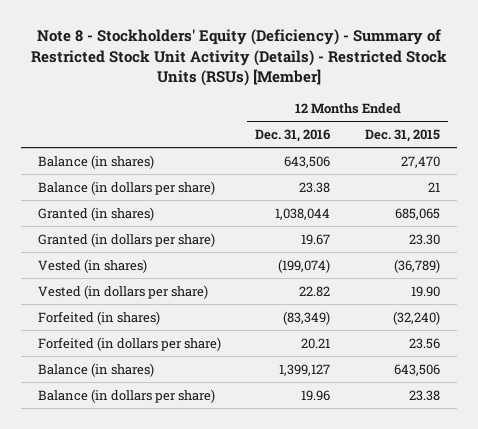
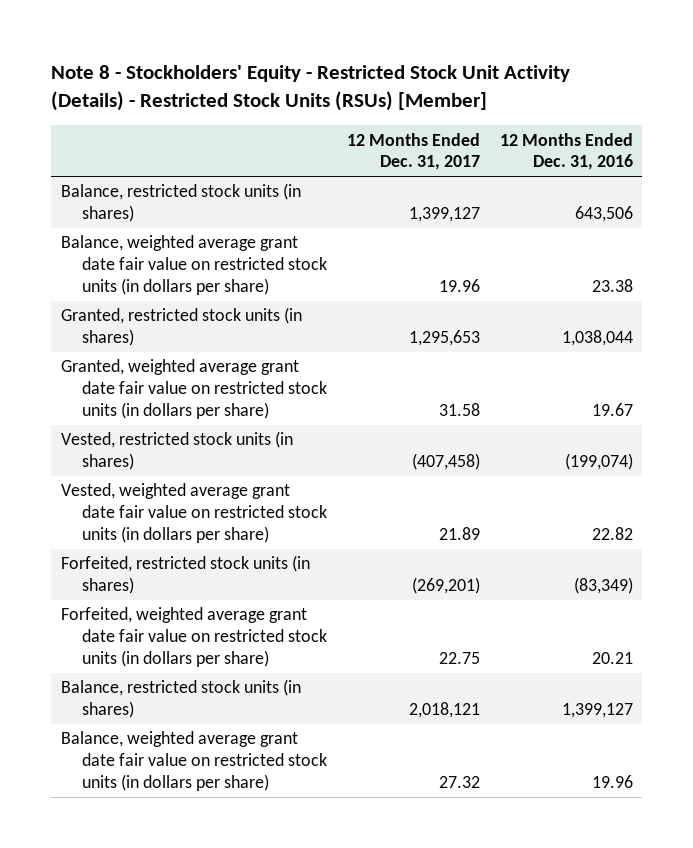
[30,29,447,87] Note 8 - Stockholders' Equity (Deficiency) - Summary of Restricted Stock Unit Activity (Details) - Restricted Stock Units (RSUs) [Member] -> [50,64,570,112] Note 8 - Stockholders' Equity - Restricted Stock Unit Activity (Details) - Restricted Stock Units (RSUs) [Member]
[364,129,440,143] Dec. 31, 2015 -> none
none -> [346,132,480,171] 12 Months Ended Dec. 31, 2017
[37,154,154,169] Balance (in shares) -> [60,183,301,223] Balance, restricted stock units (in shares)
[37,180,215,195] Balance (in dollars per share) -> [60,235,328,295] Balance, weighted average grant date fair value on restricted stock units (in dollars per share)
[37,206,154,221] Granted (in shares) -> [60,307,302,347] Granted, restricted stock units (in shares)
[37,232,215,247] Granted (in dollars per share) -> [60,359,328,419] Granted, weighted average grant date fair value on restricted stock units (in dollars per share)
[37,258,147,273] Vested (in shares) -> [60,431,293,471] Vested, restricted stock units (in shares)
[37,284,208,299] Vested (in dollars per share) -> [60,483,328,543] Vested, weighted average grant date fair value on restricted stock units (in dollars per share)
[37,310,160,325] Forfeited (in shares) -> [60,555,310,595] Forfeited, restricted stock units (in shares)
[37,336,221,351] Forfeited (in dollars per share) -> [60,607,328,667] Forfeited, weighted average grant date fair value on restricted stock units (in dollars per share)
[37,362,154,377] Balance (in shares) -> [60,679,301,719] Balance, restricted stock units (in shares)
[37,388,215,403] Balance (in dollars per share) -> [60,731,328,791] Balance, weighted average grant date fair value on restricted stock units (in dollars per share)

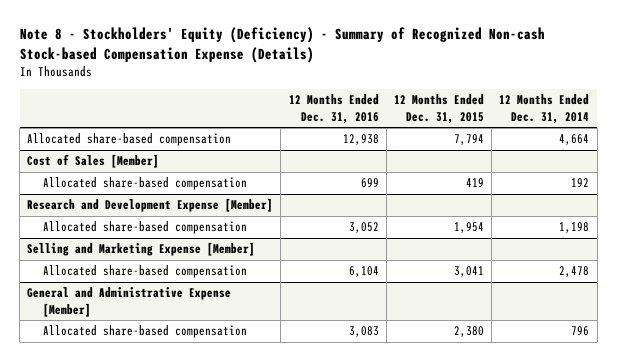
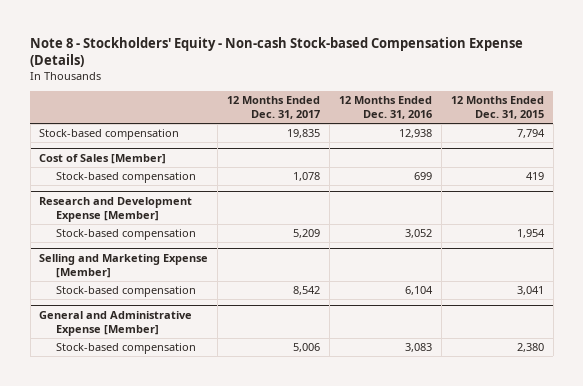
[19,27,545,64] Note 8 - Stockholders' Equity (Deficiency) - Summary of Recognized Non-cash Stock-based Compensation Expense (Details) -> [30,36,524,67] Note 8 - Stockholders' Equity - Non-cash Stock-based Compensation Expense (Details)
[499,94,590,124] 12 Months Ended Dec. 31, 2014 -> none
none -> [227,96,321,120] 12 Months Ended Dec. 31, 2017
[27,133,232,147] Allocated share-based compensation -> [39,129,180,141] Stock-based compensation
[43,177,248,191] Allocated share-based compensation -> [56,172,197,184] Stock-based compensation
[43,221,248,235] Allocated share-based compensation -> [56,229,197,241] Stock-based compensation
[43,265,248,279] Allocated share-based compensation -> [56,286,197,298] Stock-based compensation
[43,325,248,339] Allocated share-based compensation -> [56,343,197,355] Stock-based compensation

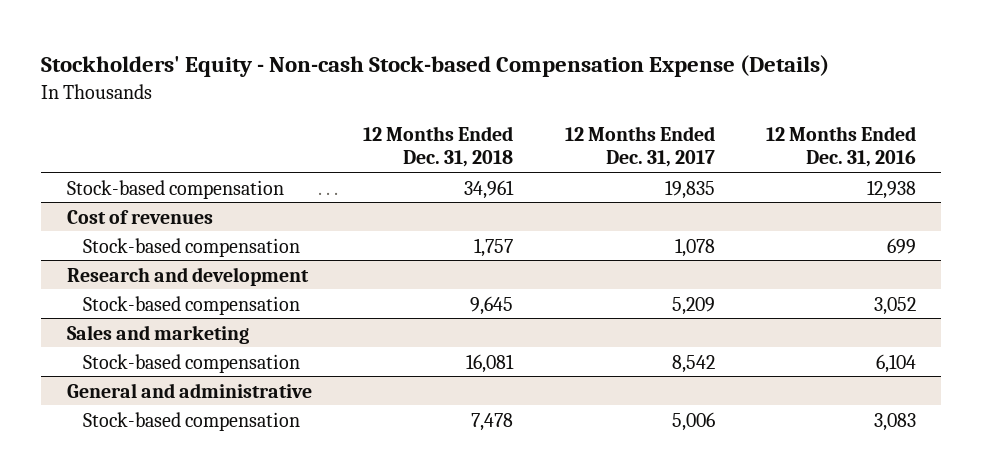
[30,36,524,67] Note 8 - Stockholders' Equity - Non-cash Stock-based Compensation Expense (Details) -> [41,55,830,78] Stockholders' Equity - Non-cash Stock-based Compensation Expense (Details)
[450,96,544,120] 12 Months Ended Dec. 31, 2015 -> none
none -> [363,126,514,168] 12 Months Ended Dec. 31, 2018
[39,154,167,165] Cost of Sales [Member] -> [66,209,213,224] Cost of revenues
[39,197,193,222] Research and Development Expense [Member] -> [66,266,309,286] Research and development
[39,254,209,278] Selling and Marketing Expense [Member] -> [66,324,249,344] Sales and marketing
[39,311,193,336] General and Administrative Expense [Member] -> [66,382,312,398] General and administrative

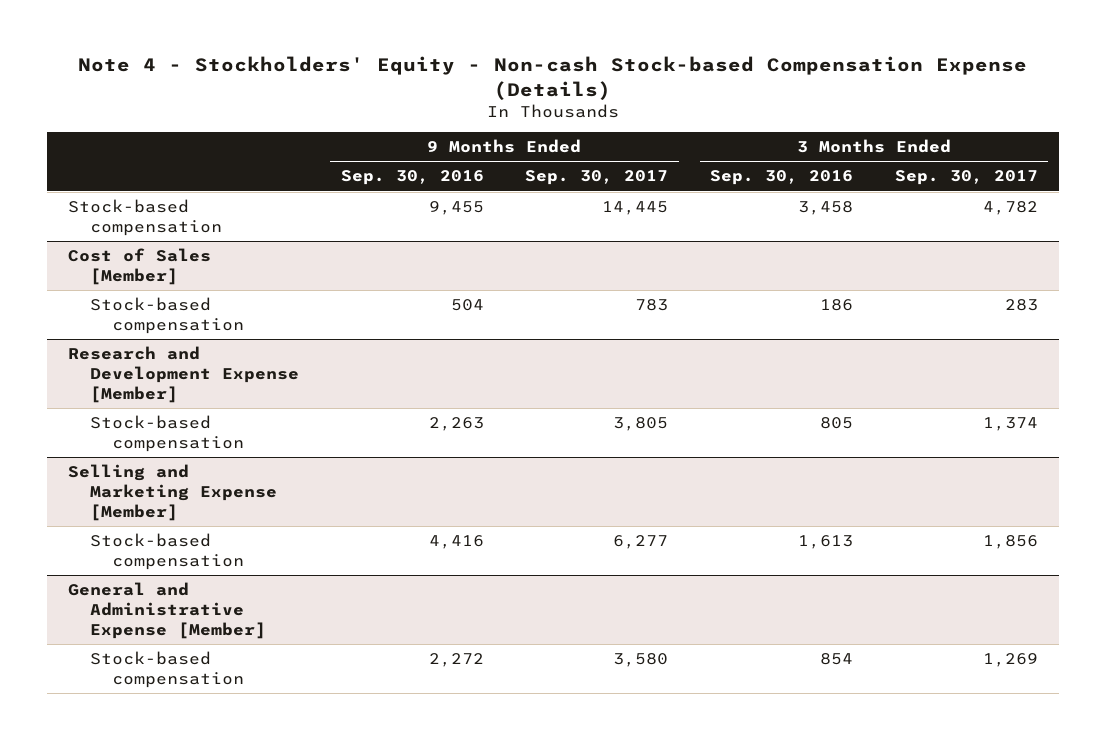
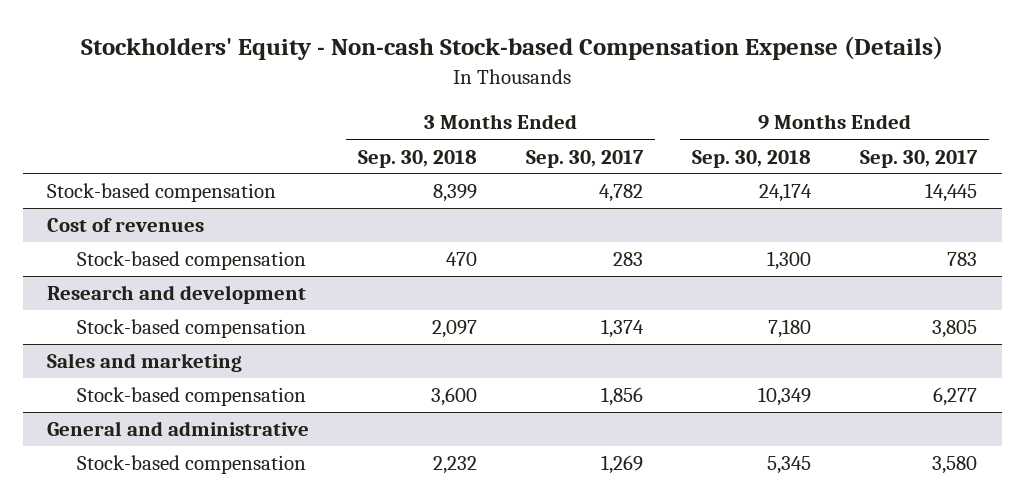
[77,56,1027,100] Note 4 - Stockholders' Equity - Non-cash Stock-based Compensation Expense (Details) -> [81,36,944,61] Stockholders' Equity - Non-cash Stock-based Compensation Expense (Details)
[340,170,484,186] Sep. 30, 2016 -> none
[710,170,854,186] Sep. 30, 2016 -> none
none -> [358,149,478,168] Sep. 30, 2018
none -> [692,149,812,168] Sep. 30, 2018
[68,248,212,285] Cost of Sales [Member] -> [47,218,205,233] Cost of revenues
[68,346,299,403] Research and Development Expense [Member] -> [47,285,307,305] Research and development
[68,464,277,521] Selling and Marketing Expense [Member] -> [47,353,243,373] Sales and marketing
[68,582,266,639] General and Administrative Expense [Member] -> [47,421,310,437] General and administrative

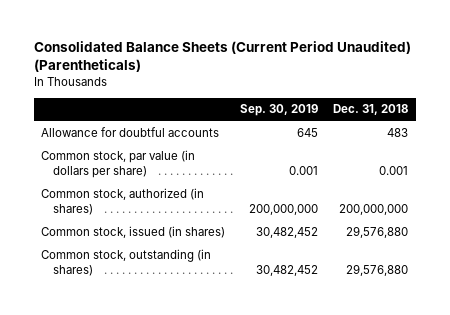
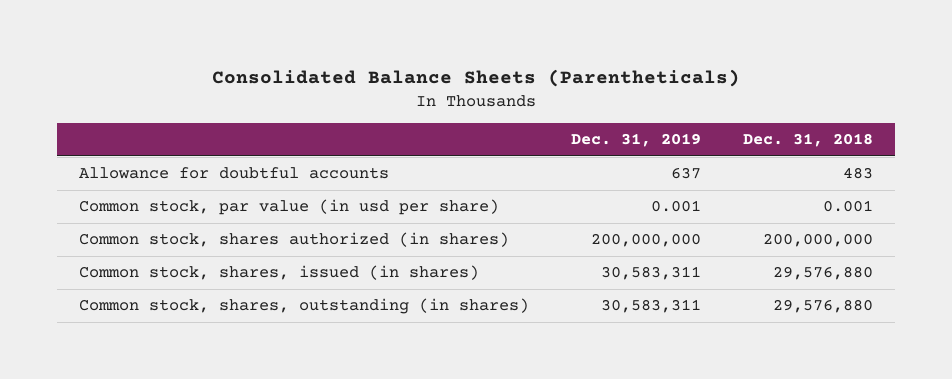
[33,40,411,73] Consolidated Balance Sheets (Current Period Unaudited) (Parentheticals) -> [211,69,740,88] Consolidated Balance Sheets (Parentheticals)
[240,104,319,117] Sep. 30, 2019 -> none
none -> [570,133,701,148] Dec. 31, 2019
[41,149,196,178] Common stock, par value (in dollars per share) -> [78,199,499,216] Common stock, par value (in usd per share)
[41,187,205,215] Common stock, authorized (in shares) -> [78,232,509,248] Common stock, shares authorized (in shares)
[41,225,226,238] Common stock, issued (in shares) -> [78,265,479,281] Common stock, shares, issued (in shares)
[41,248,212,276] Common stock, outstanding (in shares) -> [78,298,529,315] Common stock, shares, outstanding (in shares)

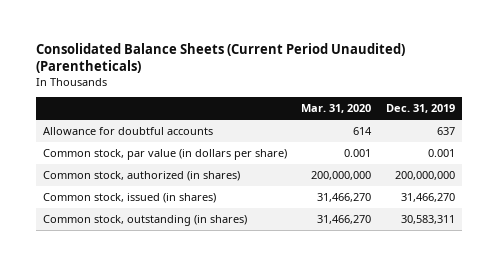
[211,69,740,88] Consolidated Balance Sheets (Parentheticals) -> [36,42,406,74] Consolidated Balance Sheets (Current Period Unaudited) (Parentheticals)
[743,133,874,148] Dec. 31, 2018 -> none
none -> [301,104,372,114] Mar. 31, 2020
[78,199,499,216] Common stock, par value (in usd per share) -> [43,148,288,160] Common stock, par value (in dollars per share)
[78,232,509,248] Common stock, shares authorized (in shares) -> [43,170,241,181] Common stock, authorized (in shares)
[78,265,479,281] Common stock, shares, issued (in shares) -> [43,192,217,203] Common stock, issued (in shares)
[600,266,701,281] 30,583,311 -> [400,192,455,202] 31,466,270
[78,298,529,315] Common stock, shares, outstanding (in shares) -> [43,214,248,226] Common stock, outstanding (in shares)

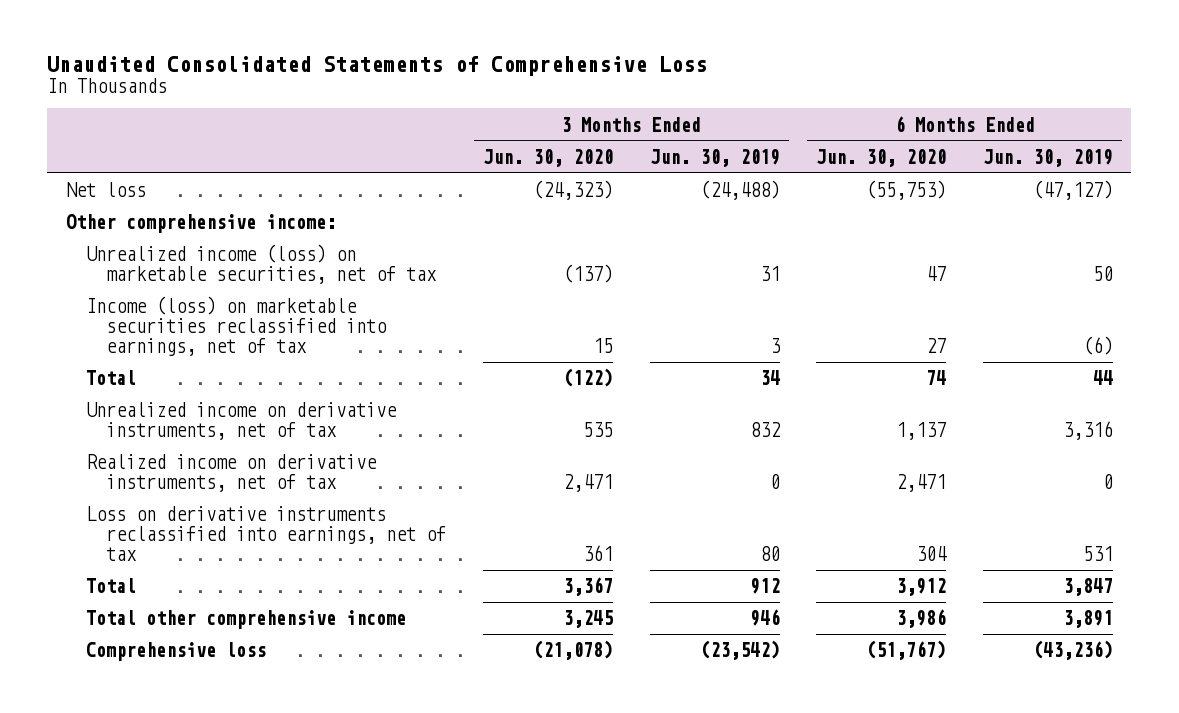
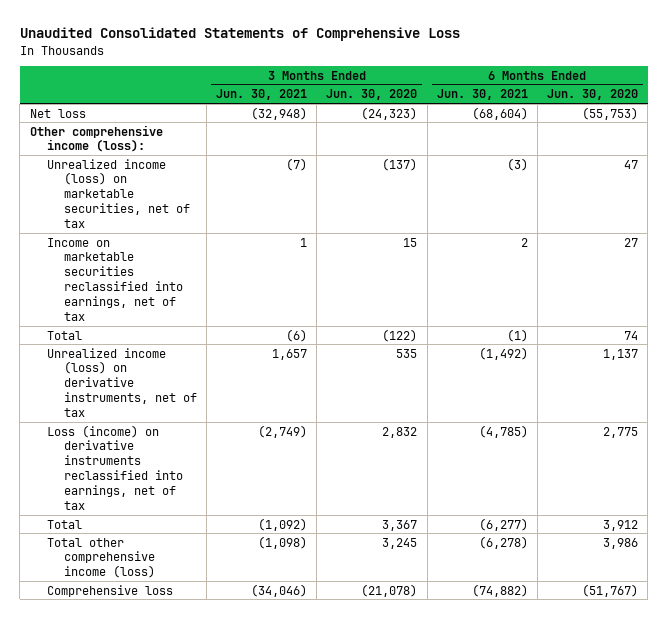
[649,148,780,167] Jun. 30, 2019 -> none
[982,148,1113,167] Jun. 30, 2019 -> none
none -> [215,89,307,101] Jun. 30, 2021
none -> [436,89,528,101] Jun. 30, 2021
[65,214,336,234] Other comprehensive income: -> [29,124,163,153] Other comprehensive income (loss):
[85,296,388,356] Income (loss) on marketable securities reclassified into earnings, net of tax -> [46,237,183,321] Income on marketable securities reclassified into earnings, net of tax
[85,454,377,492] Realized income on derivative instruments, net of tax -> none
[85,402,397,440] Unrealized income on derivative instruments, net of tax -> [46,347,197,418] Unrealized income (loss) on derivative instruments, net of tax
[85,506,447,561] Loss on derivative instruments reclassified into earnings, net of tax -> [46,424,183,510] Loss (income) on derivative instruments reclassified into earnings, net of tax
[582,544,613,561] 361 -> [382,426,418,438] 2,832
[916,545,948,561] 304 -> [603,426,639,438] 2,775
[85,610,406,630] Total other comprehensive income -> [46,537,155,579] Total other comprehensive income (loss)

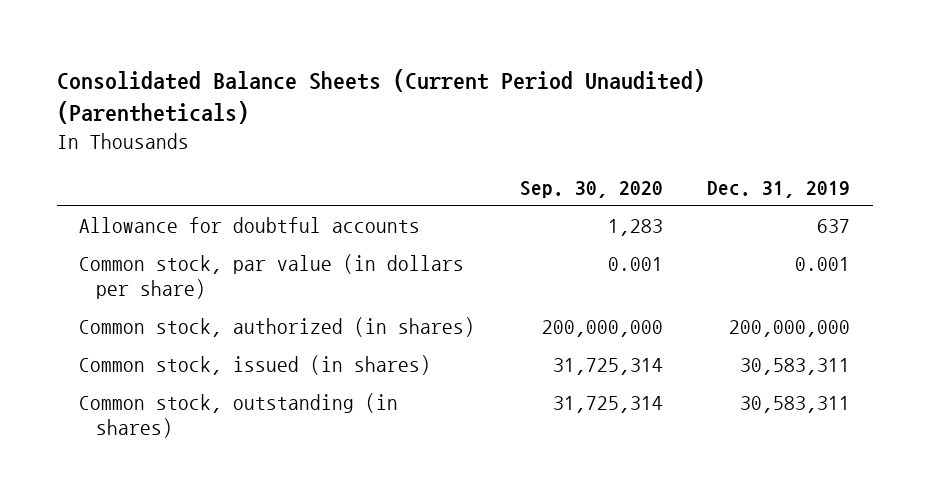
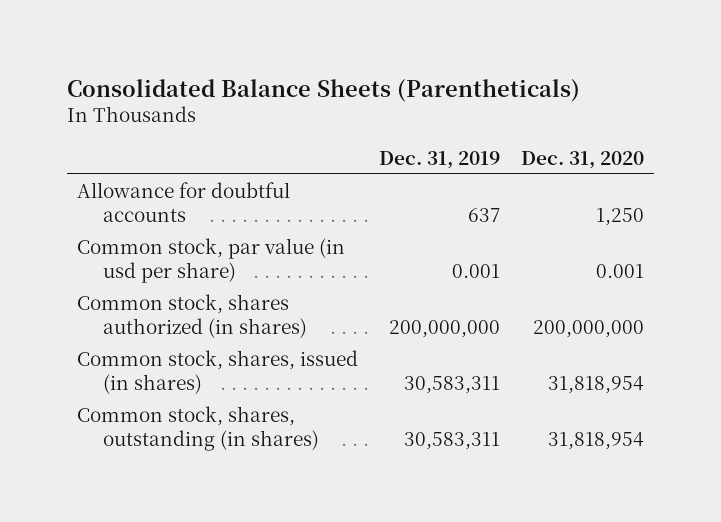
[56,69,705,125] Consolidated Balance Sheets (Current Period Unaudited) (Parentheticals) -> [66,78,580,102] Consolidated Balance Sheets (Parentheticals)
[519,180,663,198] Sep. 30, 2020 -> none
none -> [520,150,644,169] Dec. 31, 2020
[79,254,465,300] Common stock, par value (in dollars per share) -> [77,238,346,283] Common stock, par value (in usd per share)
[79,317,476,338] Common stock, authorized (in shares) -> [77,294,308,338] Common stock, shares authorized (in shares)
[79,355,432,376] Common stock, issued (in shares) -> [77,350,359,394] Common stock, shares, issued (in shares)
[79,393,399,439] Common stock, outstanding (in shares) -> [77,406,320,451] Common stock, shares, outstanding (in shares)

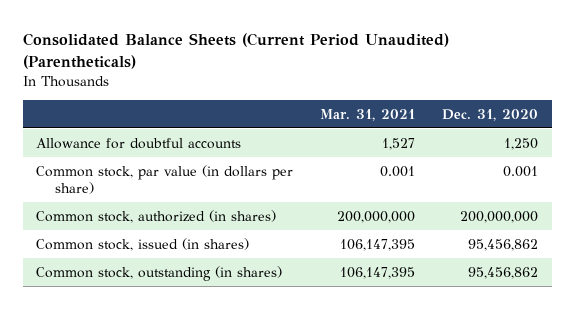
[66,78,580,102] Consolidated Balance Sheets (Parentheticals) -> [23,32,450,69] Consolidated Balance Sheets (Current Period Unaudited) (Parentheticals)
[378,150,500,169] Dec. 31, 2019 -> none
none -> [320,108,416,121] Mar. 31, 2021
[77,238,346,283] Common stock, par value (in usd per share) -> [36,164,294,194] Common stock, par value (in dollars per share)
[77,294,308,338] Common stock, shares authorized (in shares) -> [36,209,277,223] Common stock, authorized (in shares)
[77,350,359,394] Common stock, shares, issued (in shares) -> [36,237,250,251] Common stock, issued (in shares)
[547,375,644,394] 31,818,954 -> [468,238,539,251] 95,456,862
[77,406,320,451] Common stock, shares, outstanding (in shares) -> [36,265,283,281] Common stock, outstanding (in shares)
[547,431,644,450] 31,818,954 -> [468,266,539,279] 95,456,862

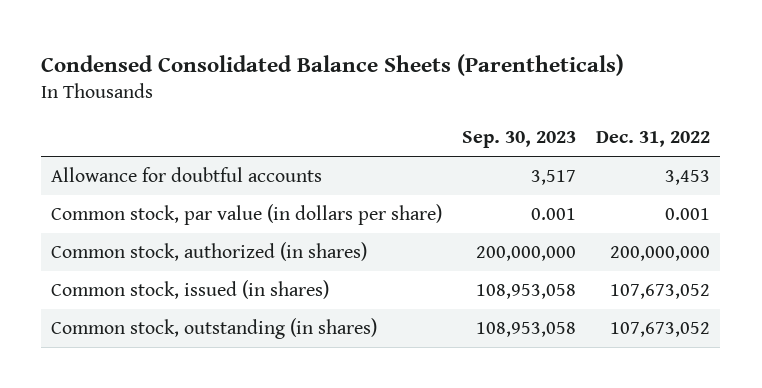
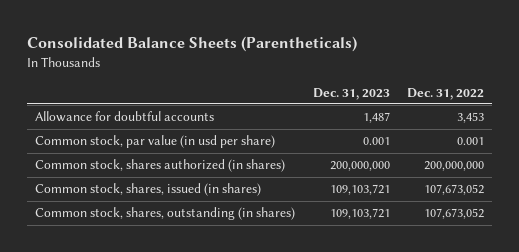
[41,53,625,76] Condensed Consolidated Balance Sheets (Parentheticals) -> [26,36,357,53] Consolidated Balance Sheets (Parentheticals)
[462,131,577,149] Sep. 30, 2023 -> none
none -> [312,87,390,100] Dec. 31, 2023
[51,204,443,226] Common stock, par value (in dollars per share) -> [35,135,276,149] Common stock, par value (in usd per share)
[51,242,368,262] Common stock, authorized (in shares) -> [35,159,286,173] Common stock, shares authorized (in shares)
[51,280,330,300] Common stock, issued (in shares) -> [35,183,262,197] Common stock, shares, issued (in shares)
[51,318,378,340] Common stock, outstanding (in shares) -> [35,207,296,221] Common stock, shares, outstanding (in shares)

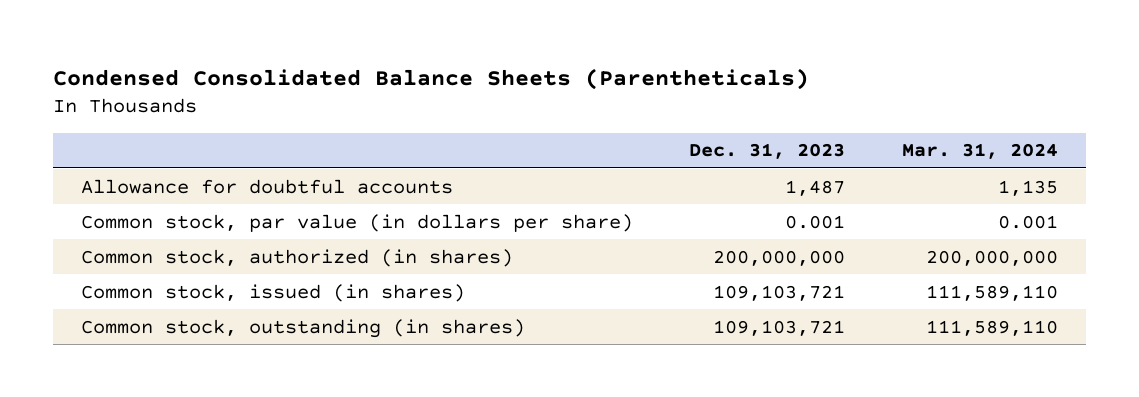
[26,36,357,53] Consolidated Balance Sheets (Parentheticals) -> [52,67,809,90] Condensed Consolidated Balance Sheets (Parentheticals)
[406,87,484,100] Dec. 31, 2022 -> none
none -> [901,143,1058,160] Mar. 31, 2024
[35,135,276,149] Common stock, par value (in usd per share) -> [81,213,634,232] Common stock, par value (in dollars per share)
[35,159,286,173] Common stock, shares authorized (in shares) -> [81,248,514,267] Common stock, authorized (in shares)
[35,183,262,197] Common stock, shares, issued (in shares) -> [81,283,466,302] Common stock, issued (in shares)
[35,207,296,221] Common stock, shares, outstanding (in shares) -> [81,318,526,338] Common stock, outstanding (in shares)

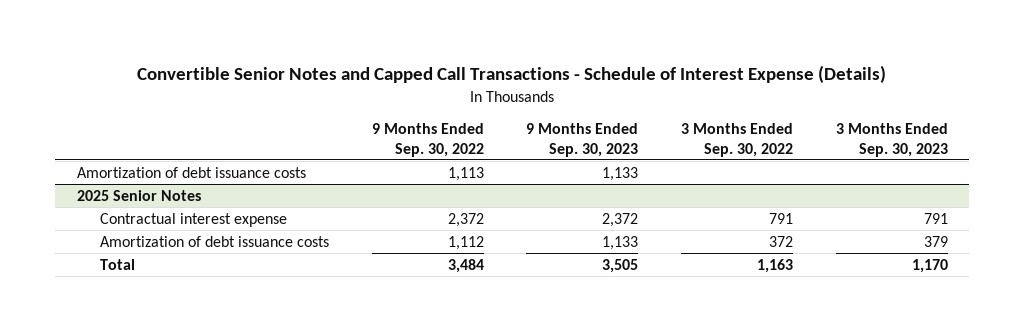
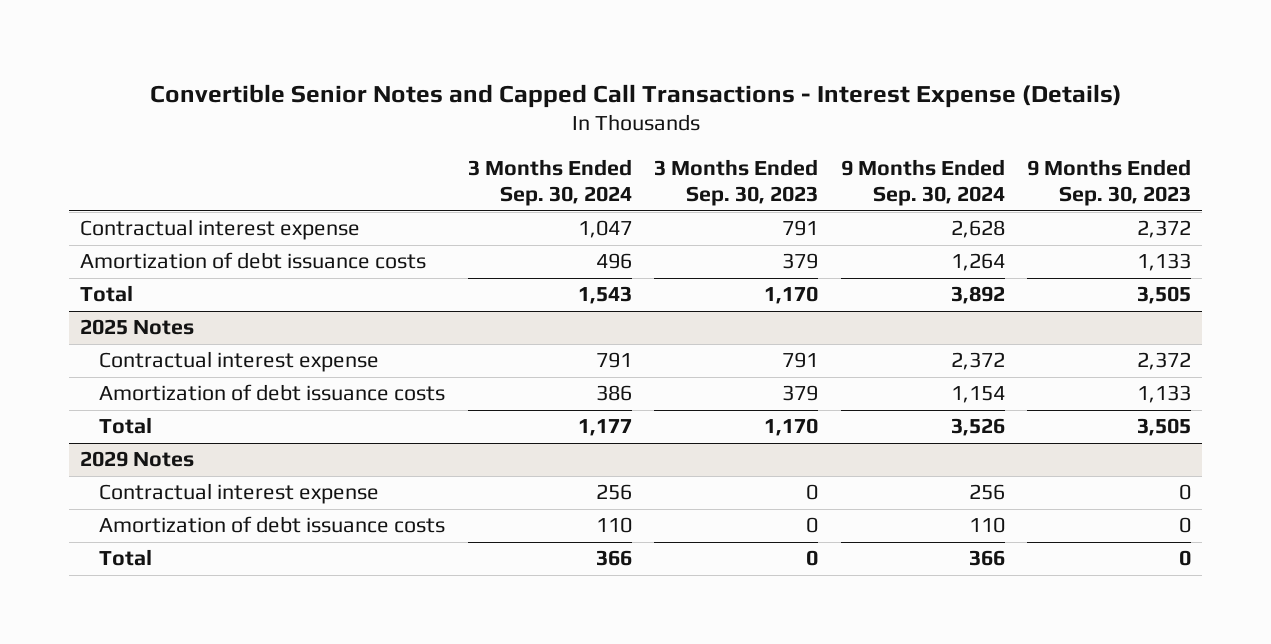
[137,65,887,84] Convertible Senior Notes and Capped Call Transactions - Schedule of Interest Expense (Details) -> [149,83,1122,108] Convertible Senior Notes and Capped Call Transactions - Interest Expense (Details)
[371,123,484,157] 9 Months Ended Sep. 30, 2022 -> none
[681,123,794,157] 3 Months Ended Sep. 30, 2022 -> none
none -> [467,158,632,207] 3 Months Ended Sep. 30, 2024
none -> [840,158,1005,207] 9 Months Ended Sep. 30, 2024
[76,166,306,178] Amortization of debt issuance costs -> none
[76,189,201,201] 2025 Senior Notes -> none
none -> [79,319,194,336] 2025 Notes
none -> [99,351,380,373] Contractual interest expense
none -> [99,384,446,402] Amortization of debt issuance costs
none -> [99,417,153,435] Total
none -> [79,451,194,468] 2029 Notes
none -> [99,483,380,505] Contractual interest expense
none -> [99,516,446,534] Amortization of debt issuance costs
none -> [99,549,153,567] Total

